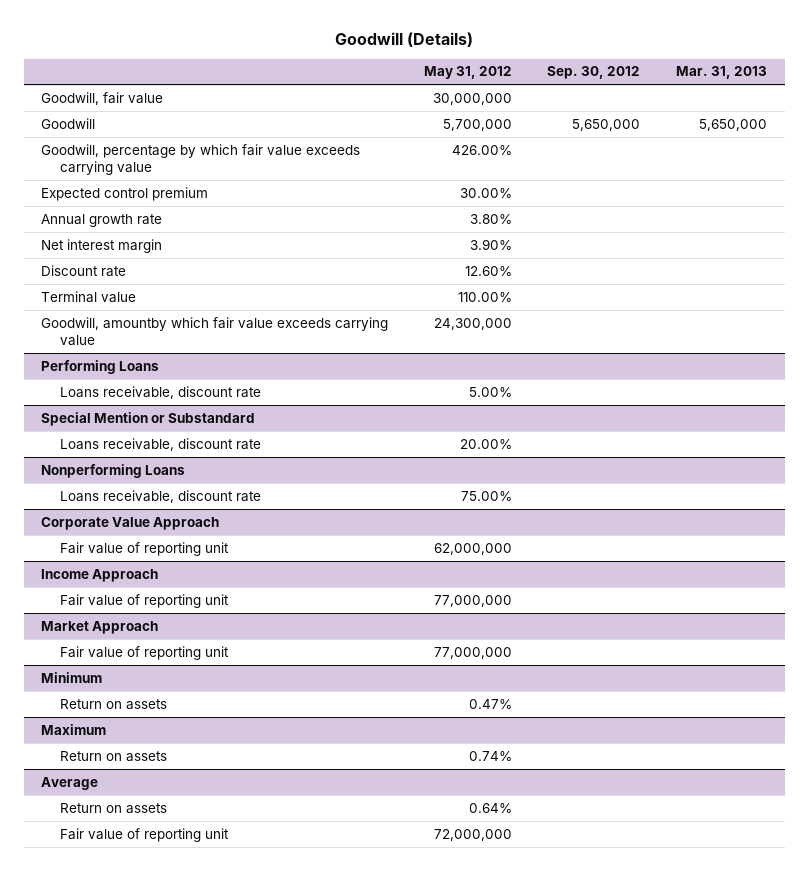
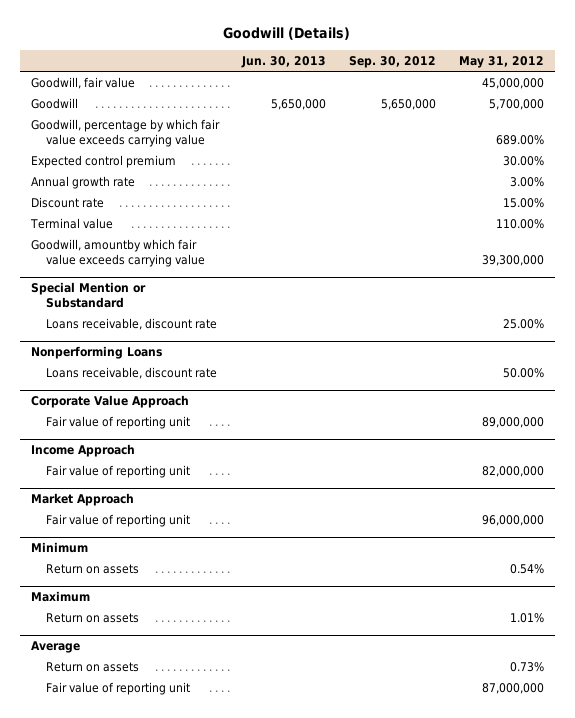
[675,66,767,80] Mar. 31, 2013 -> none
none -> [240,56,326,69] Jun. 30, 2013
[432,92,512,105] 30,000,000 -> [481,77,544,89] 45,000,000
[451,144,512,155] 426.00% -> [495,134,544,145] 689.00%
[41,238,163,253] Net interest margin -> none
[469,213,512,224] 3.80% -> [509,176,544,187] 3.00%
[464,265,512,276] 12.60% -> [502,197,544,208] 15.00%
[41,359,160,374] Performing Loans -> none
[59,385,261,399] Loans receivable, discount rate -> none
[433,317,512,330] 24,300,000 -> [481,254,544,266] 39,300,000
[459,438,512,449] 20.00% -> [502,318,544,329] 25.00%
[460,490,512,501] 75.00% -> [502,367,544,378] 50.00%
[433,542,512,555] 62,000,000 -> [481,416,544,428] 89,000,000
[433,594,512,607] 77,000,000 -> [481,465,544,477] 82,000,000
[433,646,512,659] 77,000,000 -> [481,514,544,526] 96,000,000
[468,698,512,709] 0.47% -> [509,563,544,574] 0.54%
[468,750,512,761] 0.74% -> [509,612,544,623] 1.01%
[468,802,512,813] 0.64% -> [509,661,544,672] 0.73%
[433,828,512,841] 72,000,000 -> [481,682,544,694] 87,000,000

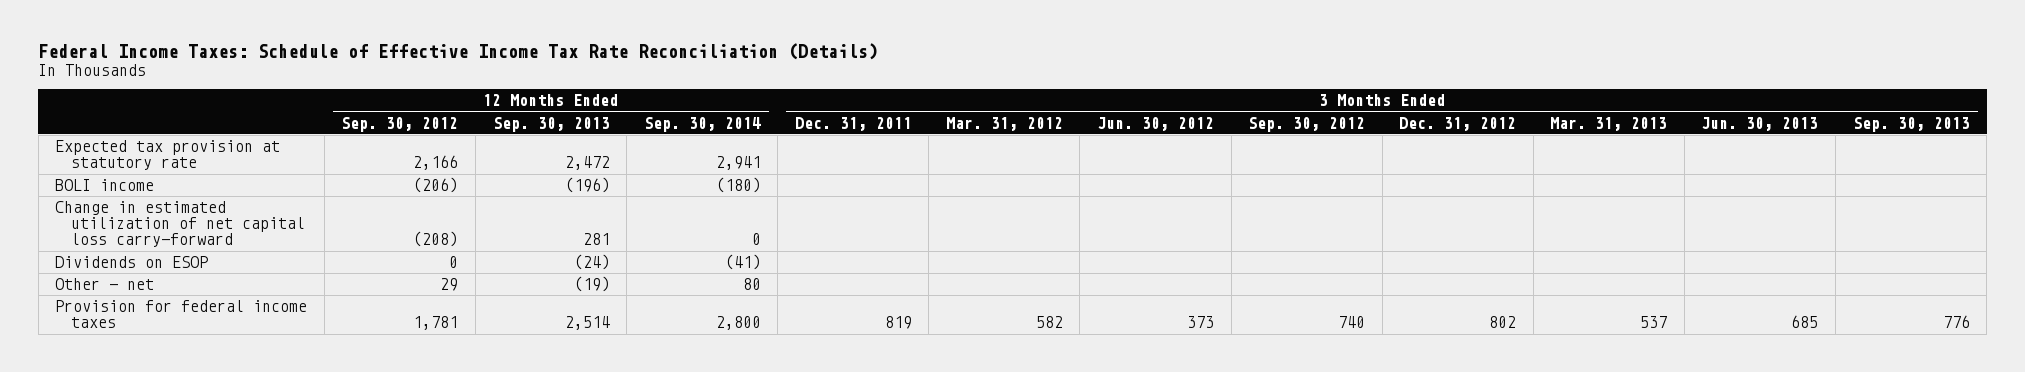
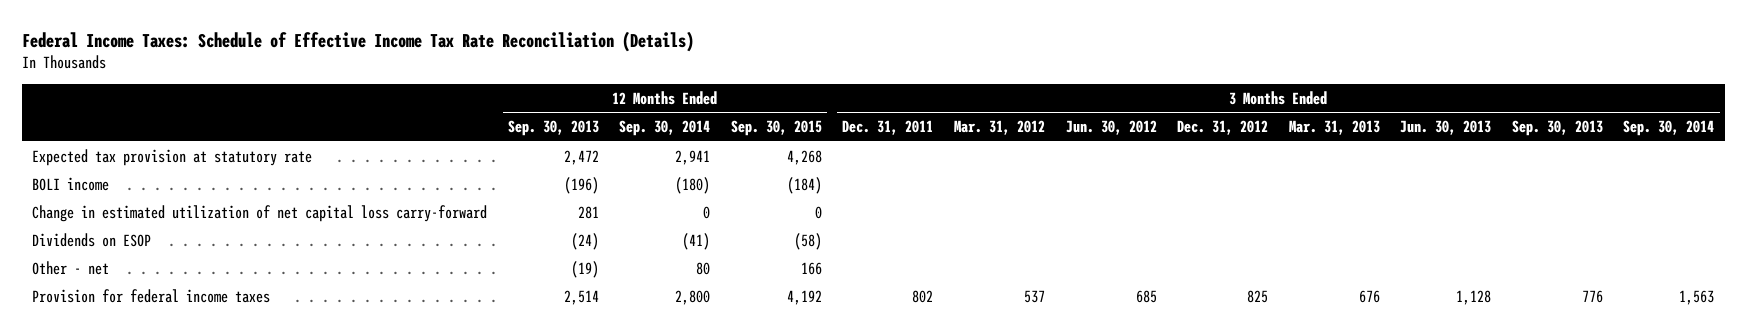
[341,116,459,132] Sep. 30, 2012 -> none
[1248,116,1366,132] Sep. 30, 2012 -> none
none -> [730,120,822,137] Sep. 30, 2015
none -> [1623,120,1715,137] Sep. 30, 2014
[884,316,912,330] 819 -> [912,289,934,303] 802
[1035,316,1063,329] 582 -> [1023,289,1045,303] 537
[1187,316,1215,329] 373 -> [1135,289,1157,303] 685
[1489,316,1517,329] 802 -> [1247,289,1269,303] 825
[1640,316,1668,329] 537 -> [1358,289,1380,303] 676
[1791,315,1819,329] 685 -> [1456,289,1492,305] 1,128

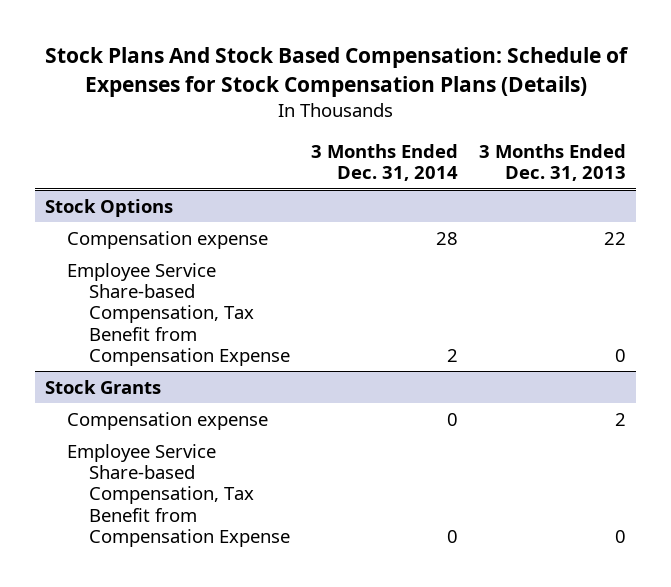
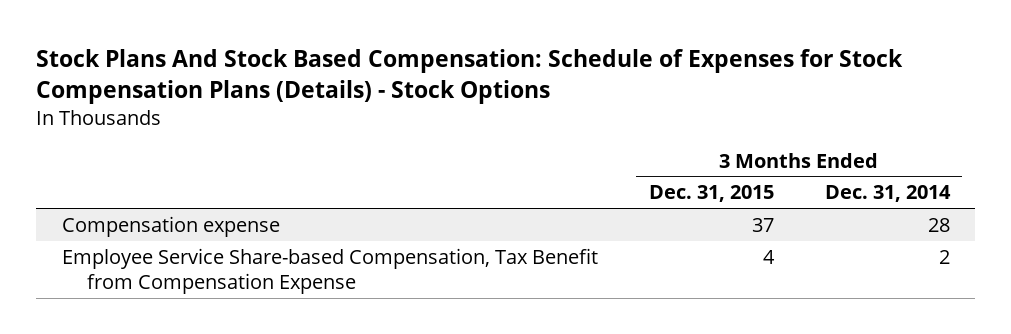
[44,47,629,97] Stock Plans And Stock Based Compensation: Schedule of Expenses for Stock Compensation Plans (Details) -> [36,49,904,105] Stock Plans And Stock Based Compensation: Schedule of Expenses for Stock Compensation Plans (Details) - Stock Options
[478,143,626,182] 3 Months Ended Dec. 31, 2013 -> none
none -> [648,185,774,203] Dec. 31, 2015
[45,198,174,217] Stock Options -> none
[45,379,162,394] Stock Grants -> none
[67,411,269,430] Compensation expense -> none
[67,443,290,547] Employee Service Share-based Compensation, Tax Benefit from Compensation Expense -> none

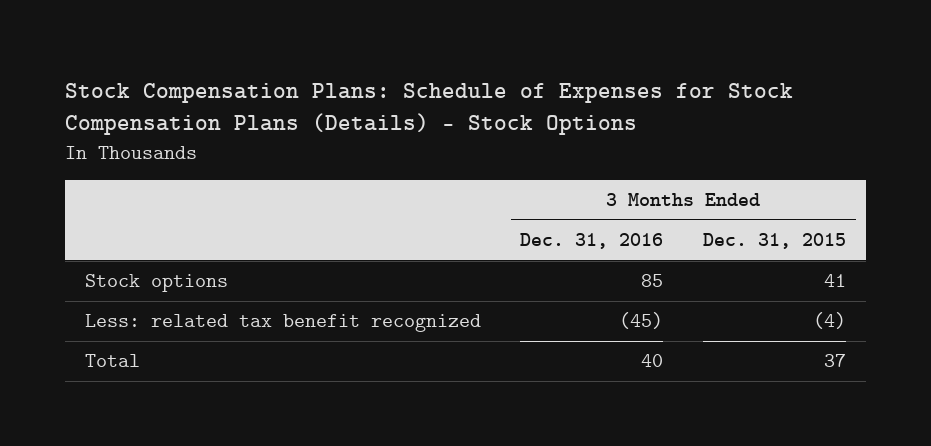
[36,49,904,105] Stock Plans And Stock Based Compensation: Schedule of Expenses for Stock Compensation Plans (Details) - Stock Options -> [64,82,793,136] Stock Compensation Plans: Schedule of Expenses for Stock Compensation Plans (Details) - Stock Options
[824,185,951,203] Dec. 31, 2014 -> none
none -> [520,233,664,250] Dec. 31, 2016
[61,215,280,237] Compensation expense -> none
[61,247,598,295] Employee Service Share-based Compensation, Tax Benefit from Compensation Expense -> none
none -> [84,274,228,293] Stock options
none -> [84,314,481,333] Less: related tax benefit recognized
none -> [84,354,140,368] Total

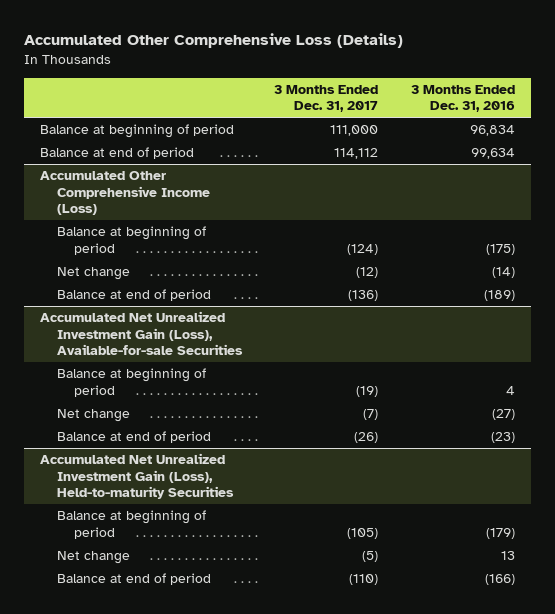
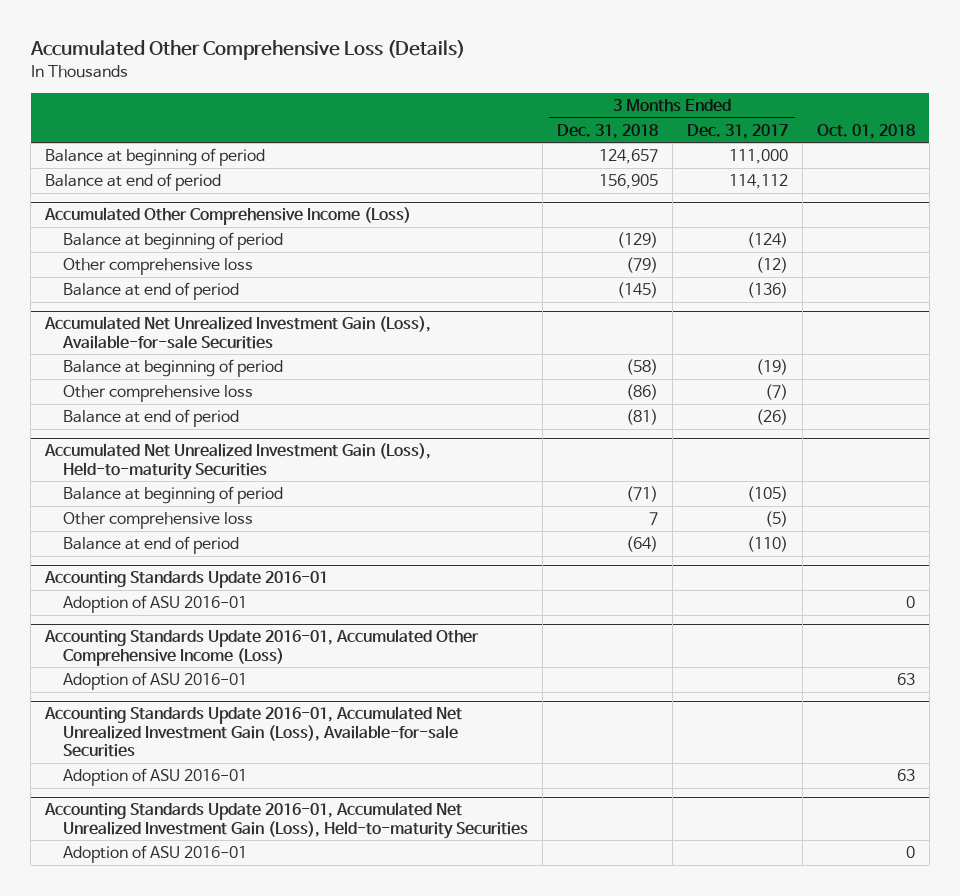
[410,84,515,113] 3 Months Ended Dec. 31, 2016 -> none
none -> [556,123,658,139] Dec. 31, 2018
none -> [816,123,915,139] Oct. 01, 2018
[56,267,130,281] Net change -> [62,258,253,276] Other comprehensive loss
[56,409,130,423] Net change -> [62,385,253,403] Other comprehensive loss
[56,551,130,565] Net change -> [62,512,253,530] Other comprehensive loss
none -> [44,571,329,589] Accounting Standards Update 2016-01
none -> [62,595,247,614] Adoption of ASU 2016-01
none -> [44,629,480,666] Accounting Standards Update 2016-01, Accumulated Other Comprehensive Income (Loss)
none -> [62,672,247,691] Adoption of ASU 2016-01
none -> [44,706,463,757] Accounting Standards Update 2016-01, Accumulated Net Unrealized Investment Gain (Loss), Available-for-sale Securities
none -> [62,768,247,787] Adoption of ASU 2016-01
none -> [44,802,528,839] Accounting Standards Update 2016-01, Accumulated Net Unrealized Investment Gain (Loss), Held-to-maturity Securities
none -> [62,845,247,864] Adoption of ASU 2016-01

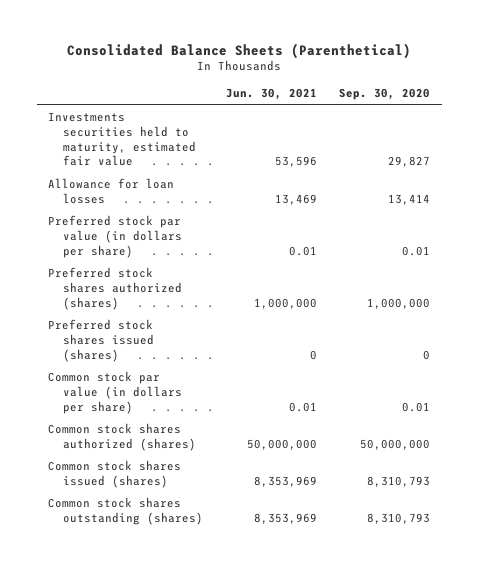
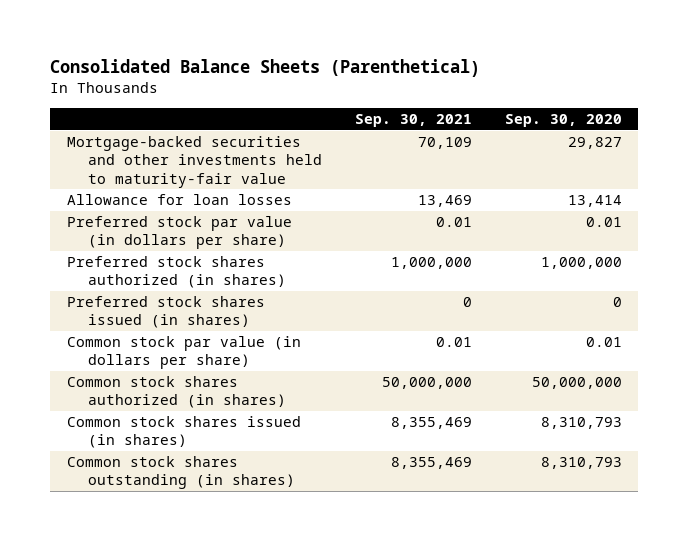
[225,88,317,101] Jun. 30, 2021 -> none
none -> [355,114,473,128] Sep. 30, 2021
[48,112,196,167] Investments securities held to maturity, estimated fair value -> [66,136,323,188] Mortgage-backed securities and other investments held to maturity-fair value
[48,267,182,310] Preferred stock shares authorized (shares) -> [66,256,287,289] Preferred stock shares authorized (in shares)
[48,319,154,362] Preferred stock shares issued (shares) -> [66,296,265,329] Preferred stock shares issued (in shares)
[48,423,196,452] Common stock shares authorized (shares) -> [66,376,287,409] Common stock shares authorized (in shares)
[48,460,182,489] Common stock shares issued (shares) -> [66,416,301,449] Common stock shares issued (in shares)
[48,497,203,526] Common stock shares outstanding (shares) -> [66,456,296,490] Common stock shares outstanding (in shares)

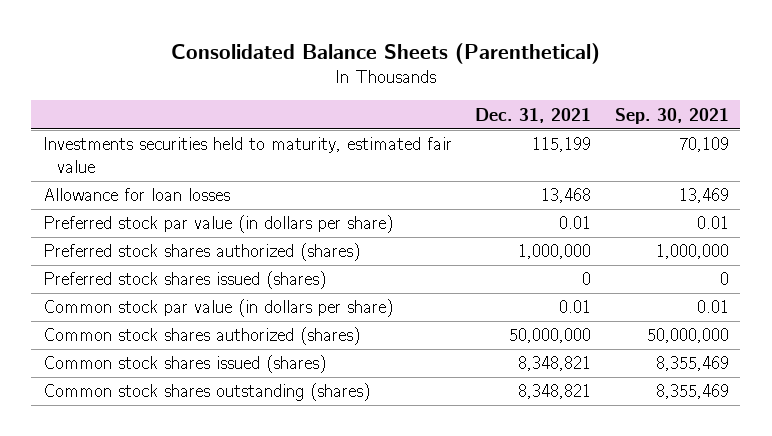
[504,114,622,128] Sep. 30, 2020 -> none
none -> [475,107,592,123] Dec. 31, 2021
[66,136,323,188] Mortgage-backed securities and other investments held to maturity-fair value -> [42,137,452,173] Investments securities held to maturity, estimated fair value
[66,256,287,289] Preferred stock shares authorized (in shares) -> [42,243,360,262] Preferred stock shares authorized (shares)
[66,296,265,329] Preferred stock shares issued (in shares) -> [42,271,326,290] Preferred stock shares issued (shares)
[66,376,287,409] Common stock shares authorized (in shares) -> [42,327,360,346] Common stock shares authorized (shares)
[66,416,301,449] Common stock shares issued (in shares) -> [42,355,326,374] Common stock shares issued (shares)
[66,456,296,490] Common stock shares outstanding (in shares) -> [42,383,370,402] Common stock shares outstanding (shares)

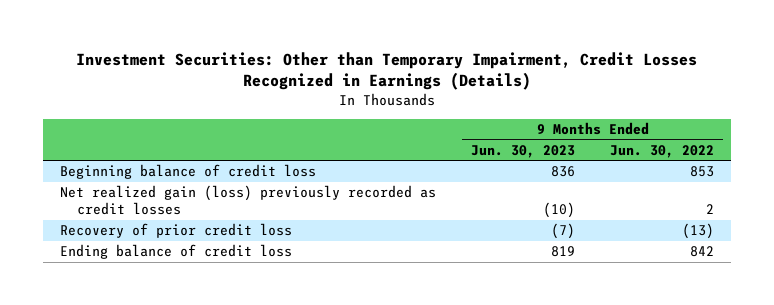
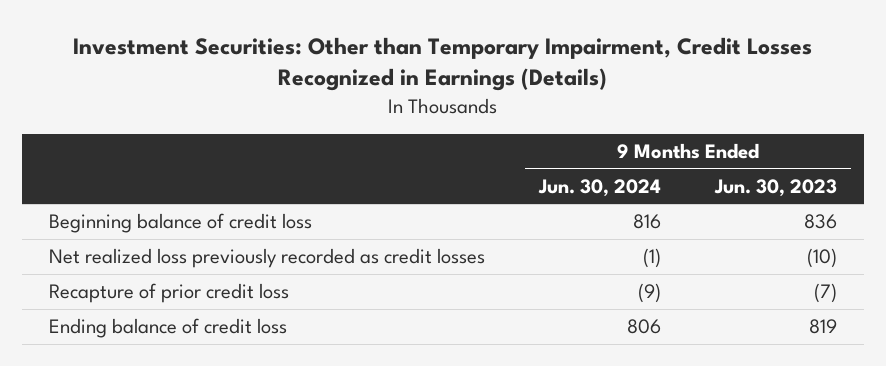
[610,144,715,158] Jun. 30, 2022 -> none
none -> [537,178,661,197] Jun. 30, 2024
[60,185,437,216] Net realized gain (loss) previously recorded as credit losses -> [48,248,485,269] Net realized loss previously recorded as credit losses
[60,223,293,239] Recovery of prior credit loss -> [48,283,289,304] Recapture of prior credit loss

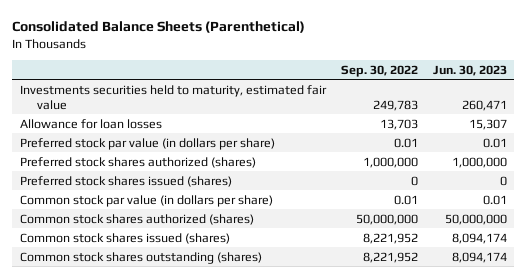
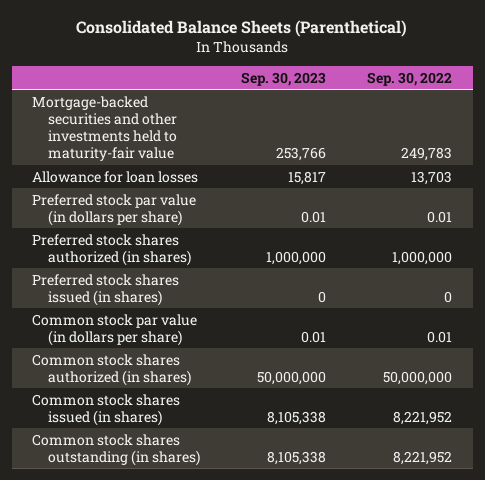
[432,64,507,76] Jun. 30, 2023 -> none
none -> [240,71,326,86] Sep. 30, 2023
[19,84,327,110] Investments securities held to maturity, estimated fair value -> [32,95,177,162] Mortgage-backed securities and other investments held to maturity-fair value
[19,156,256,168] Preferred stock shares authorized (shares) -> [32,233,191,266] Preferred stock shares authorized (in shares)
[19,175,232,187] Preferred stock shares issued (shares) -> [32,273,180,306] Preferred stock shares issued (in shares)
[19,213,254,225] Common stock shares authorized (shares) -> [32,353,191,386] Common stock shares authorized (in shares)
[19,232,230,244] Common stock shares issued (shares) -> [32,393,181,426] Common stock shares issued (in shares)
[19,251,262,264] Common stock shares outstanding (shares) -> [32,433,200,466] Common stock shares outstanding (in shares)

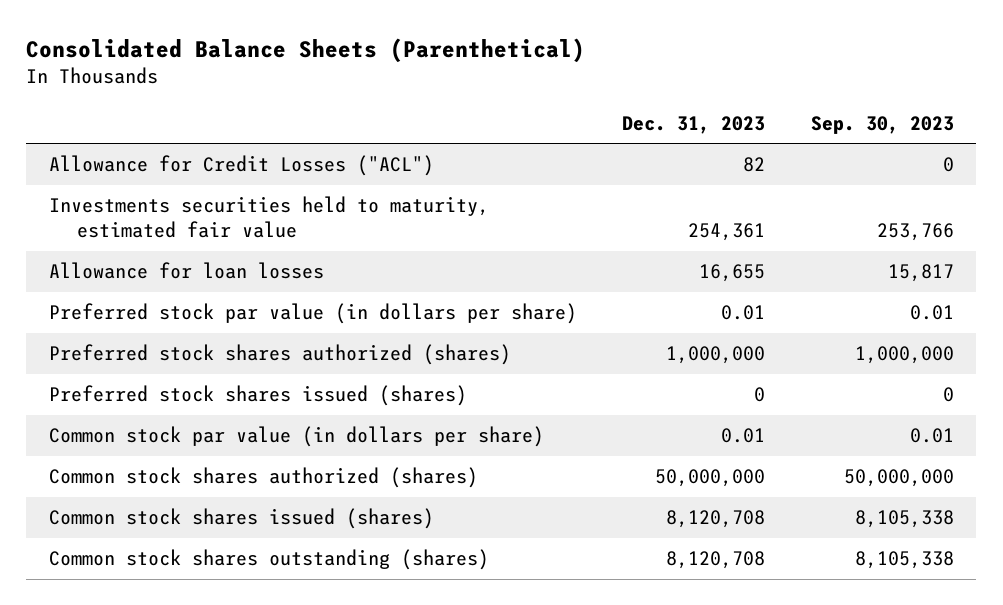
[367,71,453,86] Sep. 30, 2022 -> none
none -> [622,115,766,134] Dec. 31, 2023
none -> [49,155,435,177] Allowance for Credit Losses ("ACL")
[32,95,177,162] Mortgage-backed securities and other investments held to maturity-fair value -> [49,196,490,239] Investments securities held to maturity, estimated fair value
[32,233,191,266] Preferred stock shares authorized (in shares) -> [49,344,512,366] Preferred stock shares authorized (shares)
[32,273,180,306] Preferred stock shares issued (in shares) -> [49,385,468,407] Preferred stock shares issued (shares)
[32,353,191,386] Common stock shares authorized (in shares) -> [49,467,479,489] Common stock shares authorized (shares)
[32,393,181,426] Common stock shares issued (in shares) -> [49,508,435,530] Common stock shares issued (shares)
[32,433,200,466] Common stock shares outstanding (in shares) -> [49,549,490,571] Common stock shares outstanding (shares)

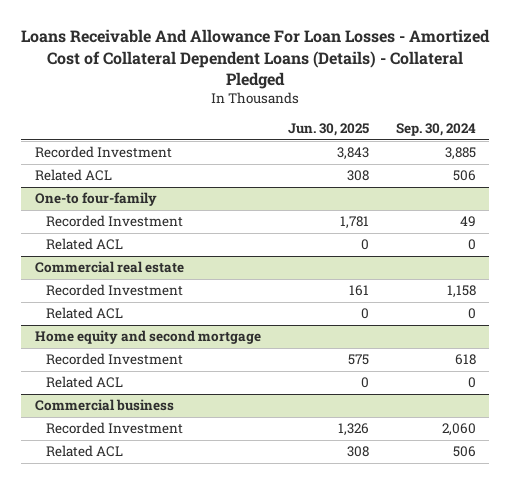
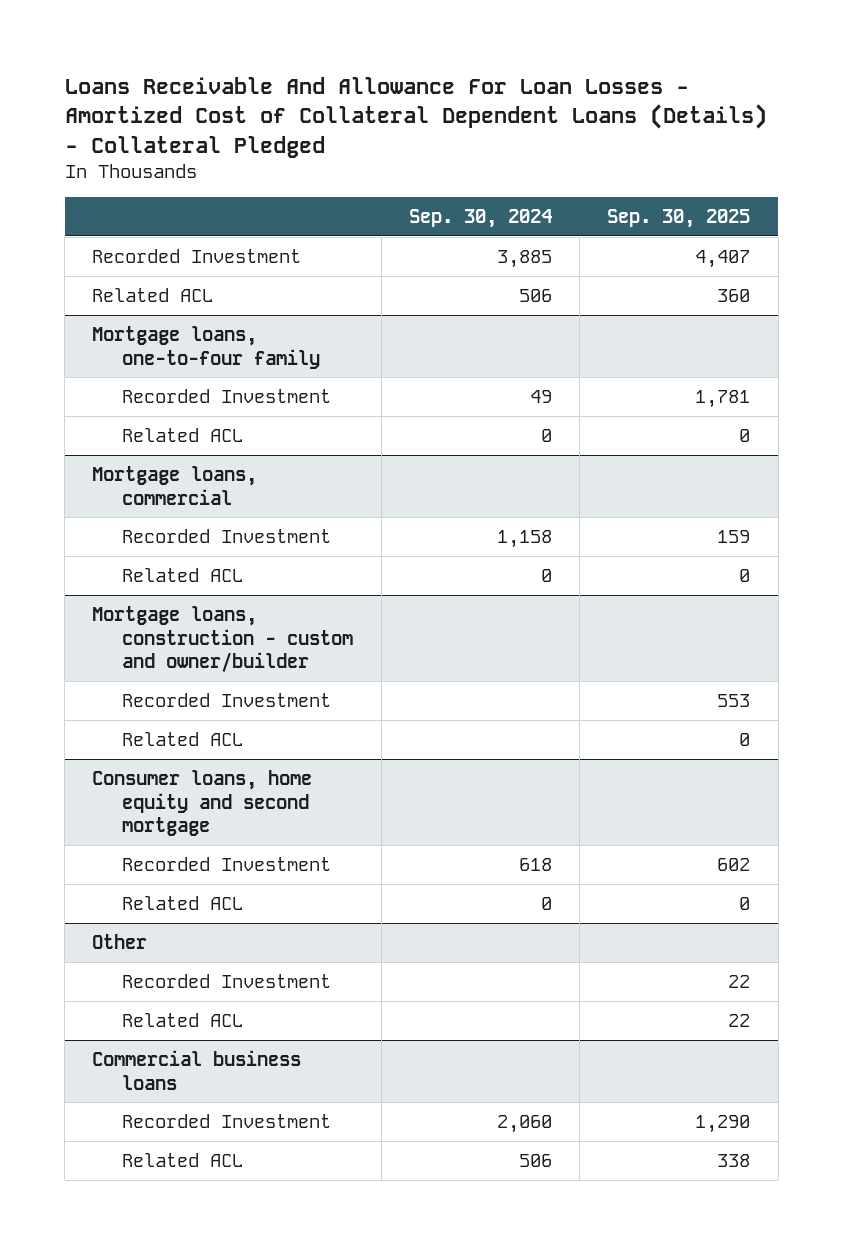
[287,123,369,137] Jun. 30, 2025 -> none
none -> [607,208,751,228] Sep. 30, 2025
[34,192,157,207] One-to four-family -> [92,325,321,369] Mortgage loans, one-to-four family
[34,261,184,274] Commercial real estate -> [92,465,258,505] Mortgage loans, commercial
none -> [92,605,354,673] Mortgage loans, construction - custom and owner/builder
none -> [122,692,332,707] Recorded Investment
none -> [122,731,244,746] Related ACL
[34,330,261,345] Home equity and second mortgage -> [92,769,313,837] Consumer loans, home equity and second mortgage
none -> [92,933,148,949] Other
none -> [122,973,332,988] Recorded Investment
none -> [122,1012,244,1027] Related ACL
[34,399,174,412] Commercial business -> [92,1049,302,1090] Commercial business loans

